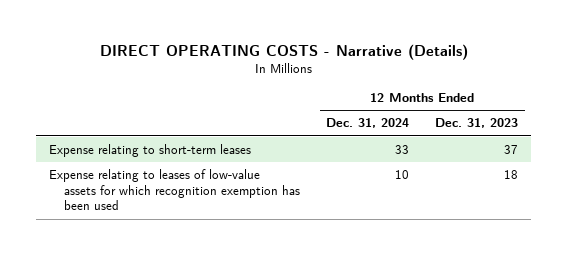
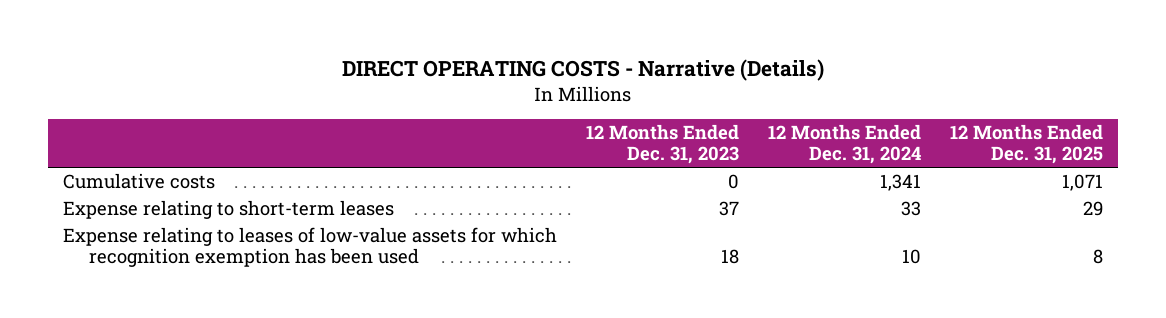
none -> [950,124,1104,165] 12 Months Ended Dec. 31, 2025
none -> [62,172,215,189] Cumulative costs

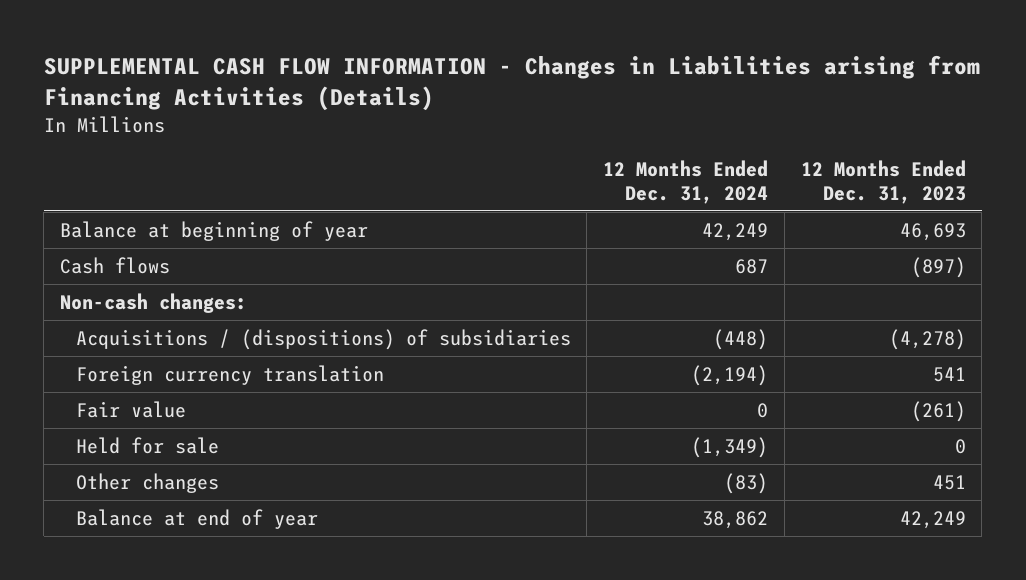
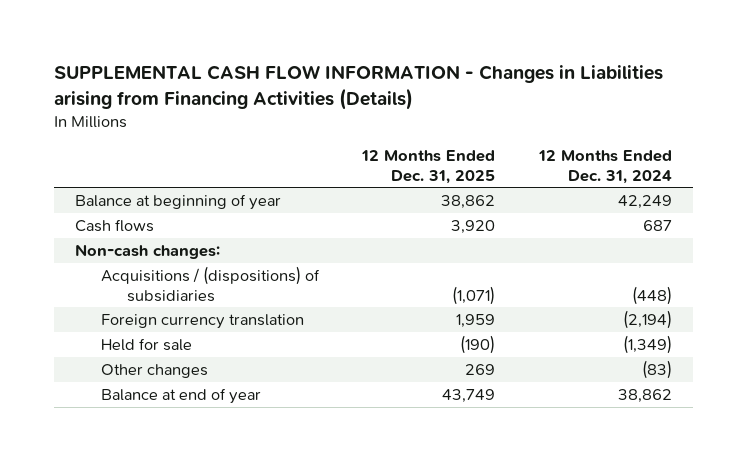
[800,160,966,204] 12 Months Ended Dec. 31, 2023 -> none
none -> [361,149,496,184] 12 Months Ended Dec. 31, 2025
[75,400,186,418] Fair value -> none

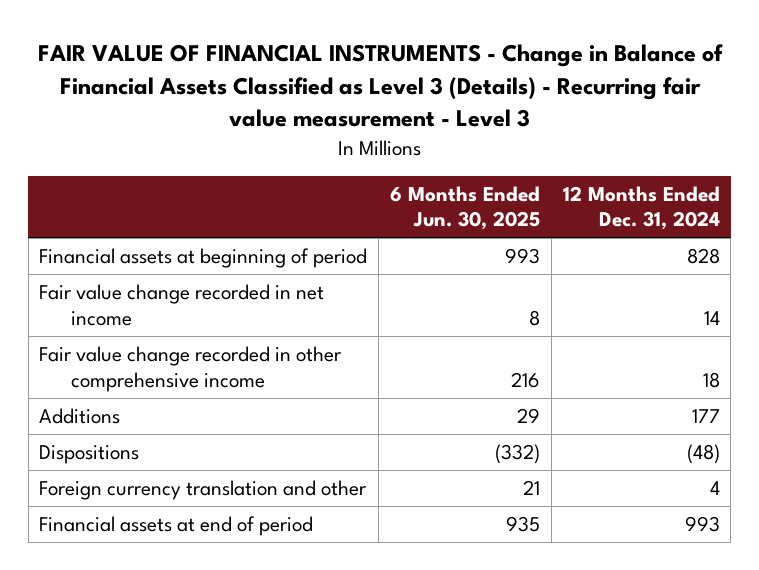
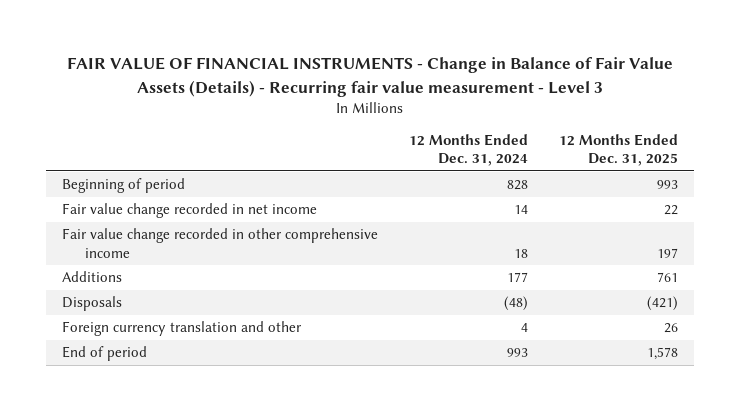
[37,43,723,128] FAIR VALUE OF FINANCIAL INSTRUMENTS - Change in Balance of Financial Assets Classified as Level 3 (Details) - Recurring fair value measurement - Level 3 -> [67,57,674,97] FAIR VALUE OF FINANCIAL INSTRUMENTS - Change in Balance of Fair Value Assets (Details) - Recurring fair value measurement - Level 3
[390,185,541,231] 6 Months Ended Jun. 30, 2025 -> none
none -> [559,133,679,167] 12 Months Ended Dec. 31, 2025
[39,247,368,268] Financial assets at beginning of period -> [61,178,185,194] Beginning of period
[39,444,140,464] Dispositions -> [61,296,122,312] Disposals
[39,515,314,536] Financial assets at end of period -> [61,346,147,362] End of period

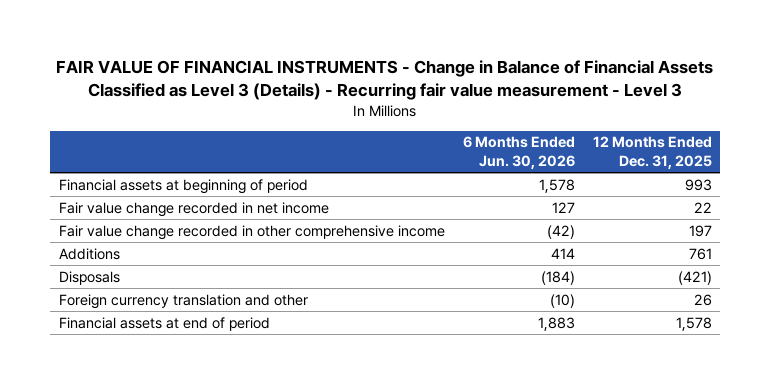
[67,57,674,97] FAIR VALUE OF FINANCIAL INSTRUMENTS - Change in Balance of Fair Value Assets (Details) - Recurring fair value measurement - Level 3 -> [56,60,714,101] FAIR VALUE OF FINANCIAL INSTRUMENTS - Change in Balance of Financial Assets Classified as Level 3 (Details) - Recurring fair value measurement - Level 3
[409,133,529,167] 12 Months Ended Dec. 31, 2024 -> none
none -> [462,136,575,170] 6 Months Ended Jun. 30, 2026
[61,178,185,194] Beginning of period -> [59,178,309,194] Financial assets at beginning of period
[61,346,147,362] End of period -> [59,316,271,331] Financial assets at end of period

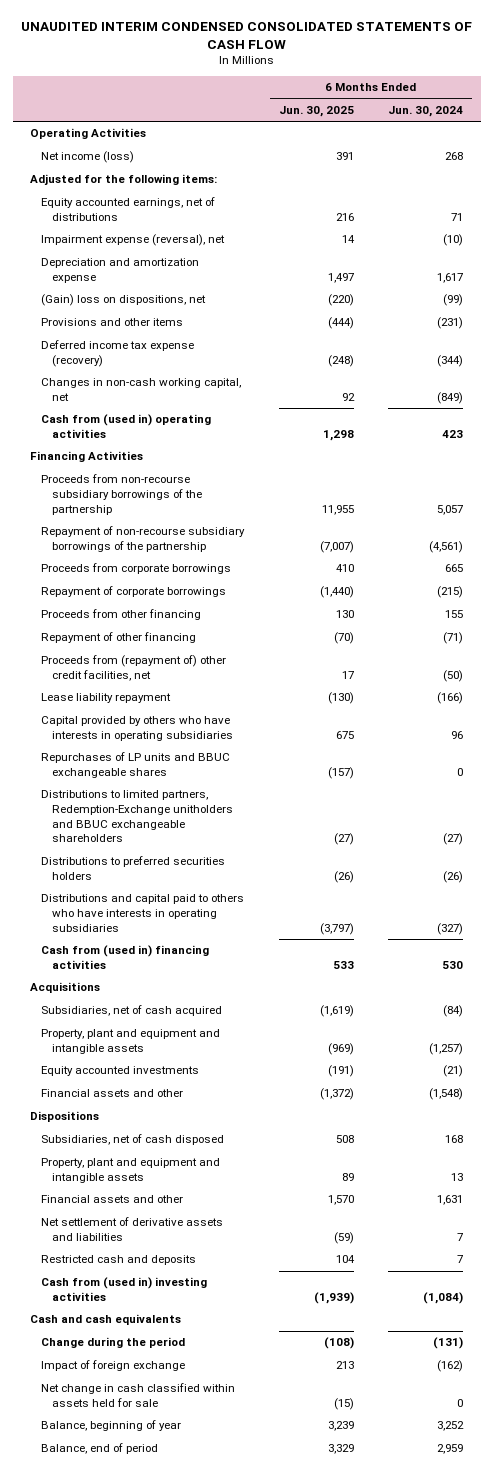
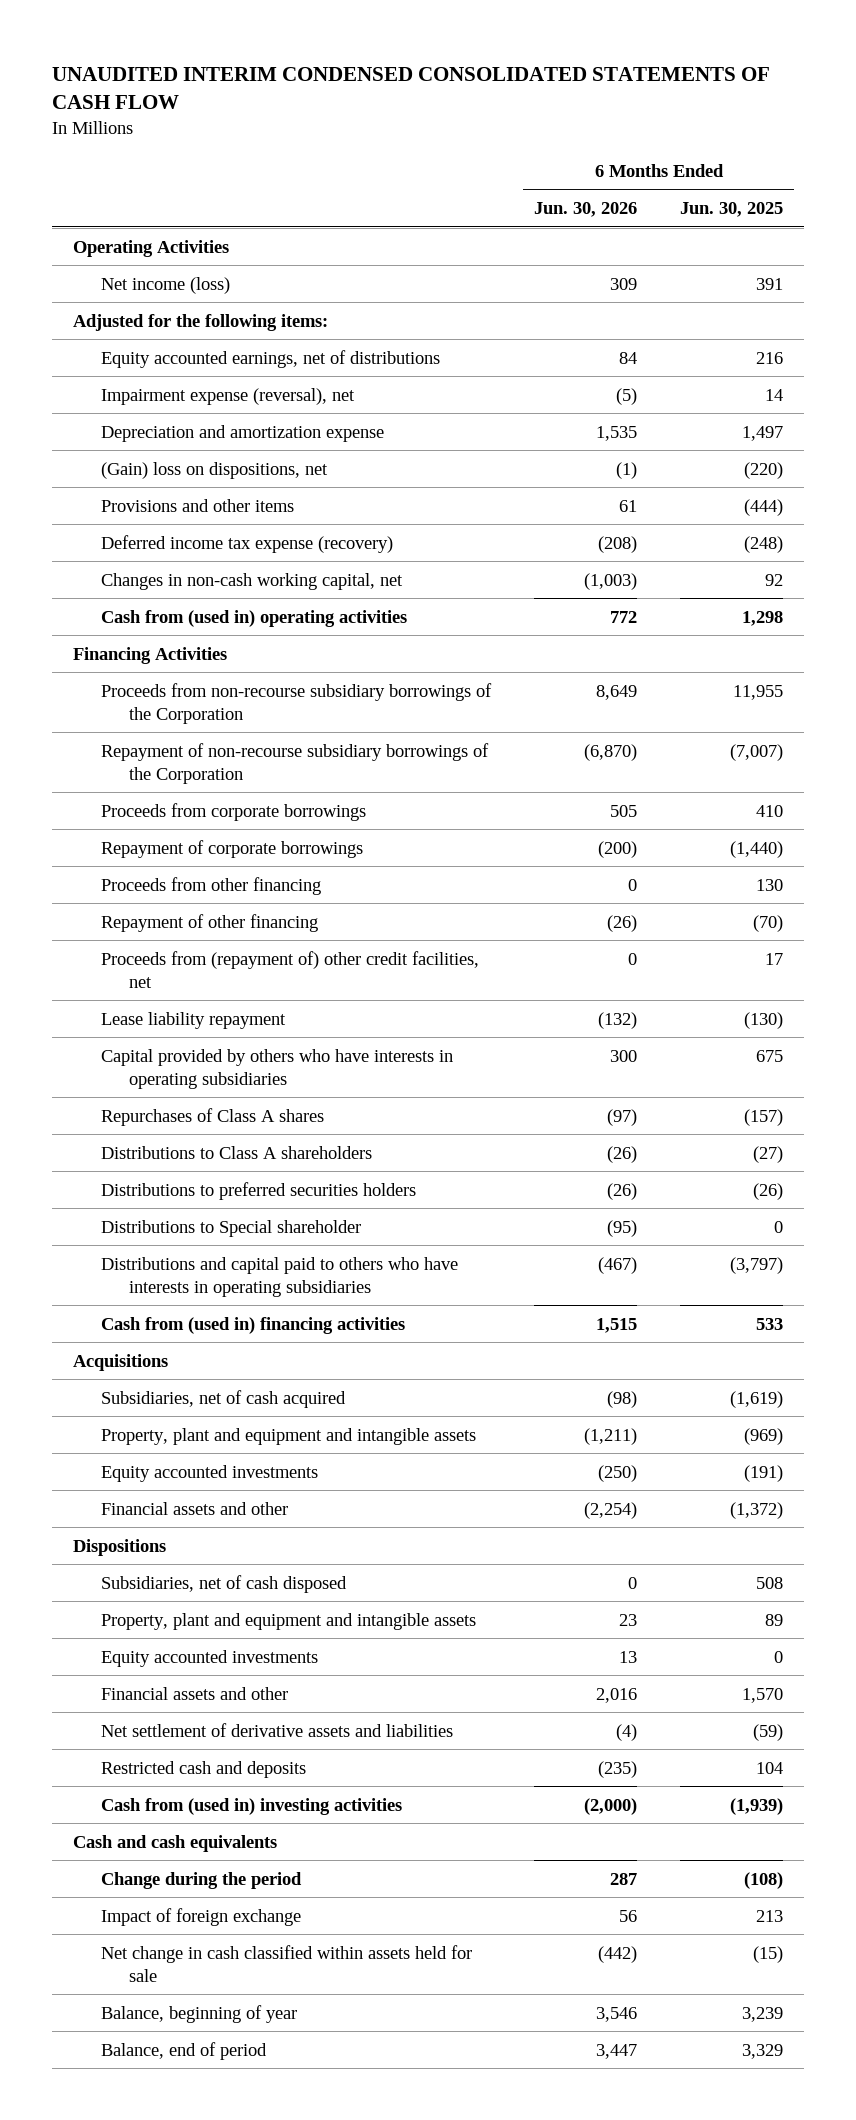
[388,106,464,118] Jun. 30, 2024 -> none
none -> [534,201,638,217] Jun. 30, 2026
[41,474,203,515] Proceeds from non-recourse subsidiary borrowings of the partnership -> [101,682,493,724] Proceeds from non-recourse subsidiary borrowings of the Corporation
[41,526,246,553] Repayment of non-recourse subsidiary borrowings of the partnership -> [101,742,490,784] Repayment of non-recourse subsidiary borrowings of the Corporation
[41,752,231,779] Repurchases of LP units and BBUC exchangeable shares -> [101,1107,325,1126] Repurchases of Class A shares
[41,790,234,843] Distributions to limited partners, Redemption-Exchange unitholders and BBUC exchangeable shareholders -> [101,1145,373,1159] Distributions to Class A shareholders
none -> [101,1219,362,1237] Distributions to Special shareholder
none -> [101,1649,319,1667] Equity accounted investments

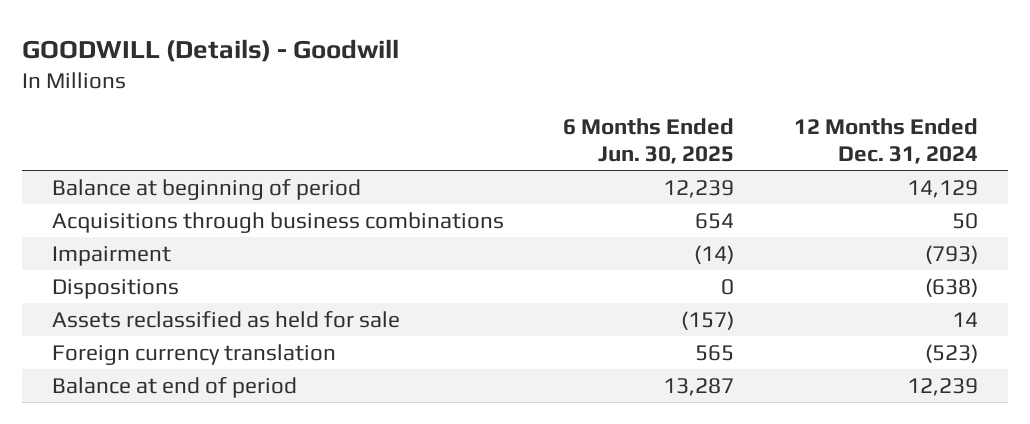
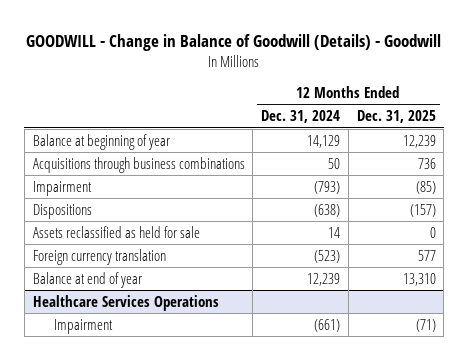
[22,38,400,62] GOODWILL (Details) - Goodwill -> [26,33,442,51] GOODWILL - Change in Balance of Goodwill (Details) - Goodwill
[563,118,735,165] 6 Months Ended Jun. 30, 2025 -> none
none -> [356,110,436,124] Dec. 31, 2025
[52,178,362,200] Balance at beginning of period -> [32,133,170,150] Balance at beginning of year
[52,376,298,398] Balance at end of period -> [32,271,142,288] Balance at end of year
none -> [32,294,219,311] Healthcare Services Operations
none -> [54,318,114,334] Impairment

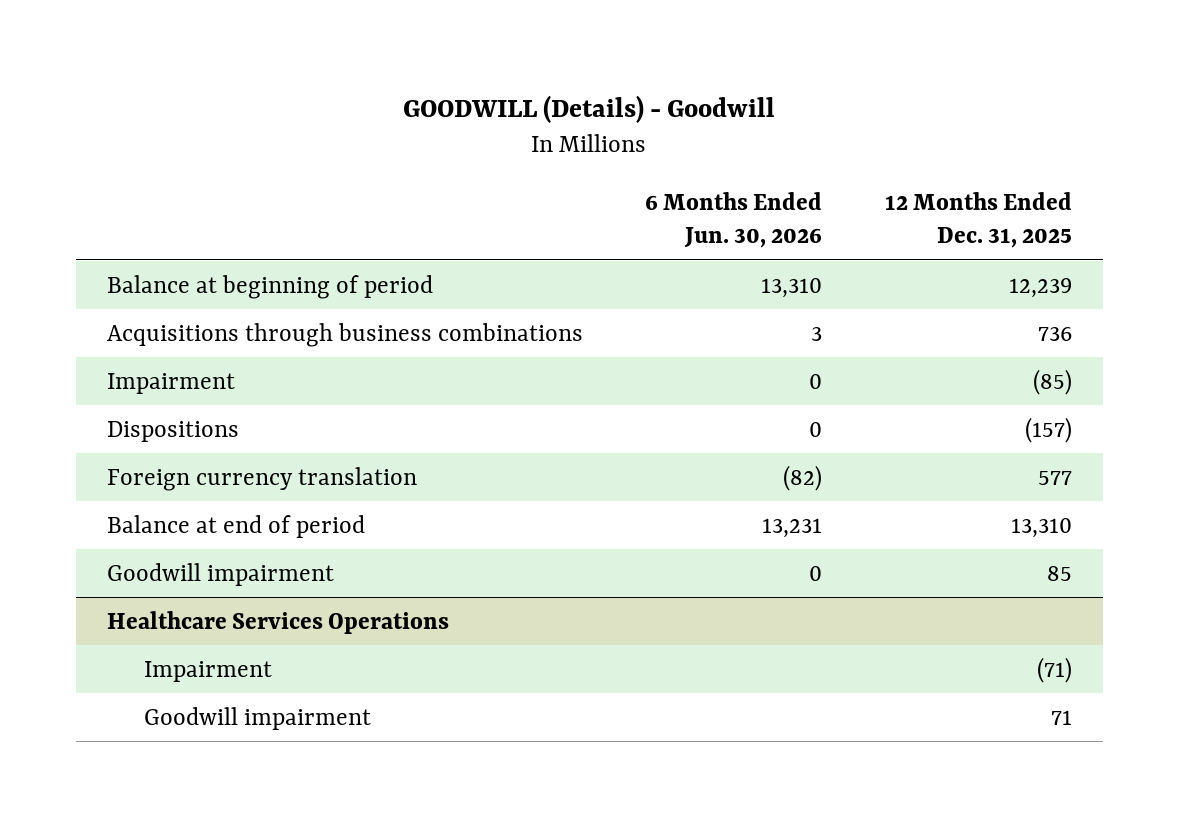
[26,33,442,51] GOODWILL - Change in Balance of Goodwill (Details) - Goodwill -> [403,94,776,123] GOODWILL (Details) - Goodwill
[261,110,341,124] Dec. 31, 2024 -> none
none -> [645,191,823,249] 6 Months Ended Jun. 30, 2026
[32,133,170,150] Balance at beginning of year -> [107,274,434,299] Balance at beginning of period
[32,225,200,238] Assets reclassified as held for sale -> none
[32,271,142,288] Balance at end of year -> [107,514,366,538] Balance at end of period
none -> [107,562,335,586] Goodwill impairment
none -> [144,706,372,730] Goodwill impairment

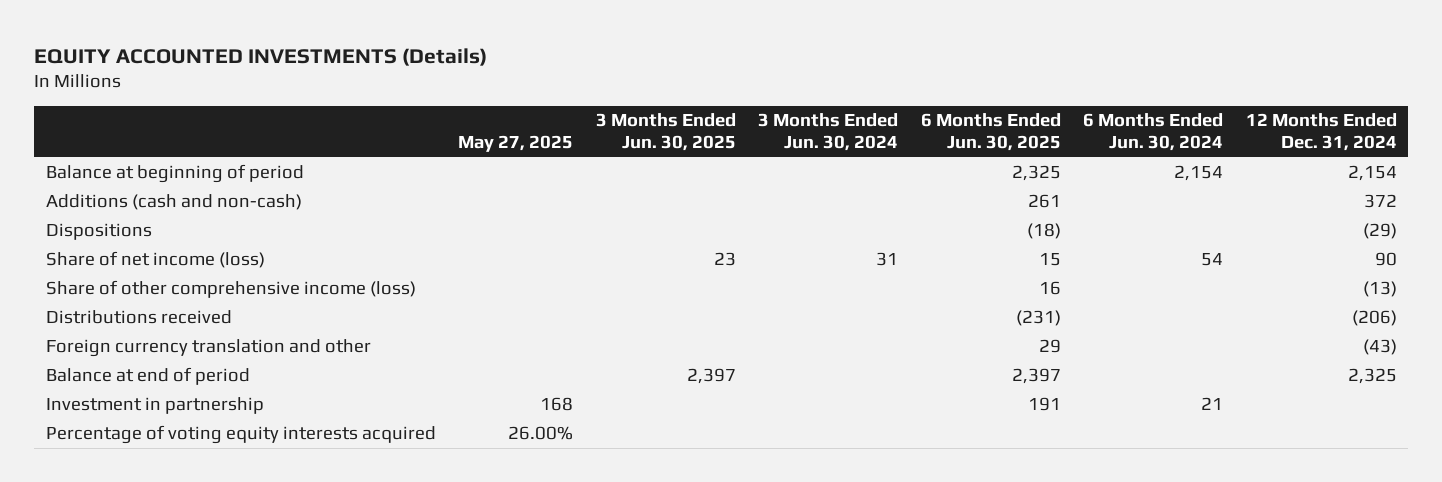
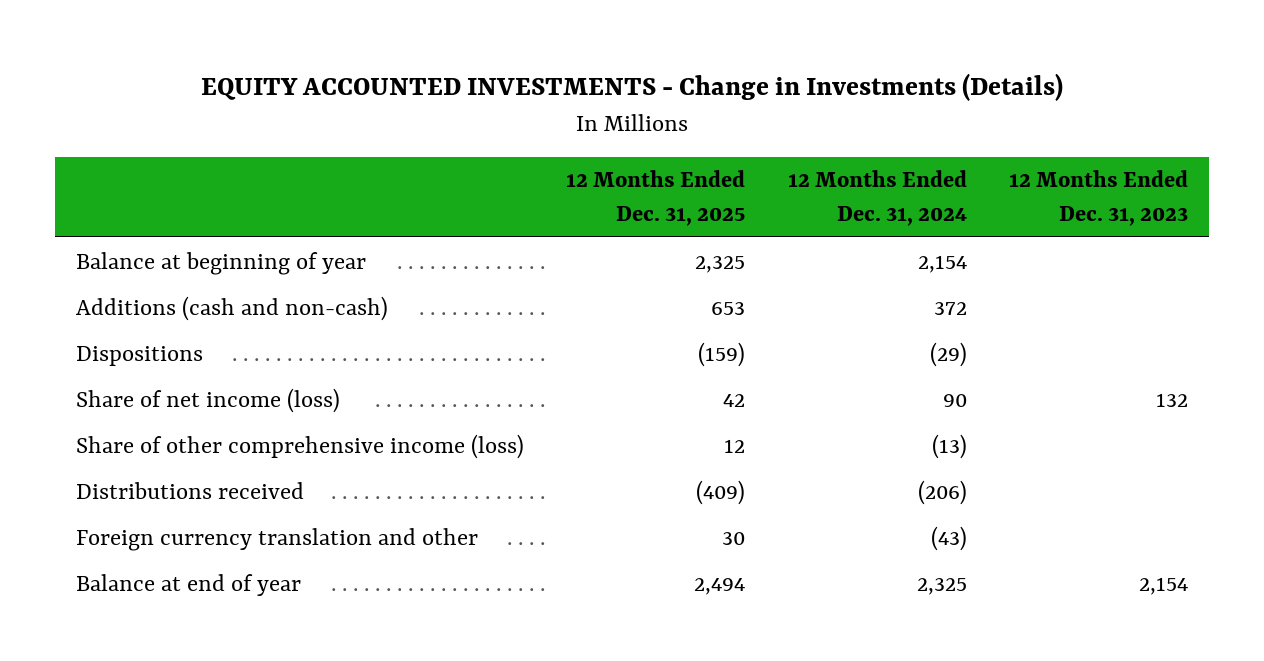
[34,47,488,66] EQUITY ACCOUNTED INVESTMENTS (Details) -> [201,73,1064,102] EQUITY ACCOUNTED INVESTMENTS - Change in Investments (Details)
[458,135,574,153] May 27, 2025 -> none
[595,112,736,152] 3 Months Ended Jun. 30, 2025 -> none
[758,112,899,152] 3 Months Ended Jun. 30, 2024 -> none
[920,112,1061,152] 6 Months Ended Jun. 30, 2025 -> none
[1083,112,1224,152] 6 Months Ended Jun. 30, 2024 -> none
none -> [566,170,746,226] 12 Months Ended Dec. 31, 2025
none -> [1009,170,1189,226] 12 Months Ended Dec. 31, 2023
[45,164,304,184] Balance at beginning of period -> [76,251,367,275] Balance at beginning of year
[45,397,264,415] Investment in partnership -> none
[45,425,436,445] Percentage of voting equity interests acquired -> none
[45,367,250,386] Balance at end of period -> [76,573,302,596] Balance at end of year

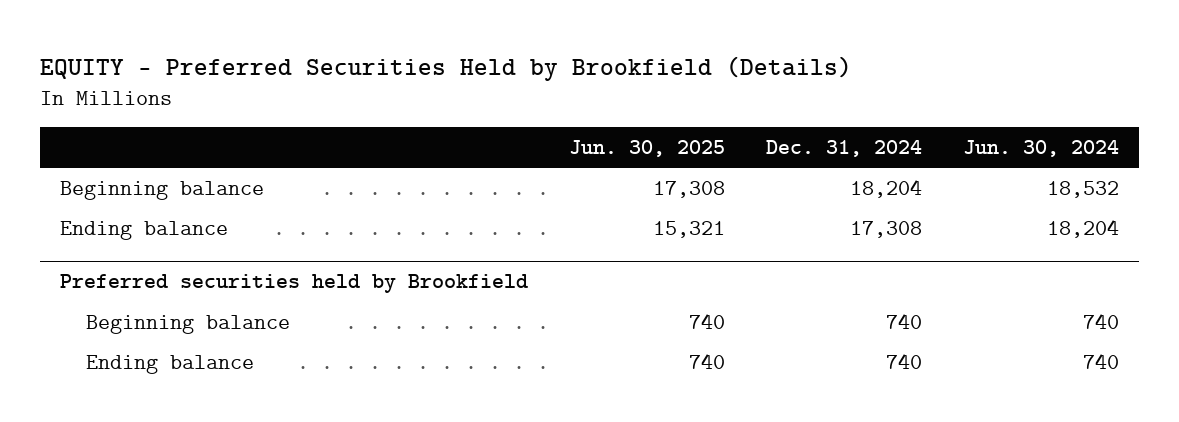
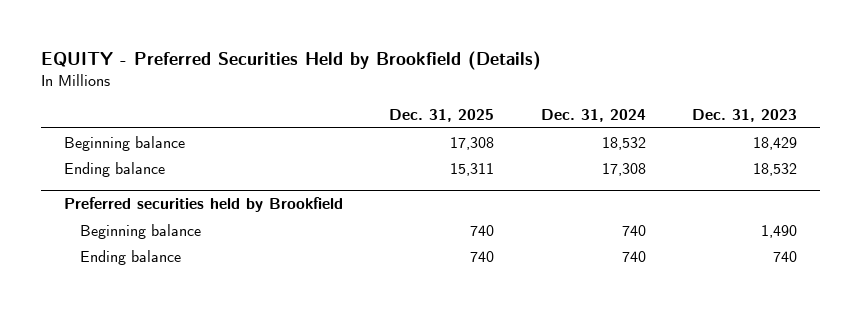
[569,140,726,158] Jun. 30, 2025 -> none
[963,140,1120,158] Jun. 30, 2024 -> none
none -> [389,109,495,123] Dec. 31, 2025
none -> [692,109,798,123] Dec. 31, 2023
[850,178,923,198] 18,204 -> [601,136,646,150] 18,532

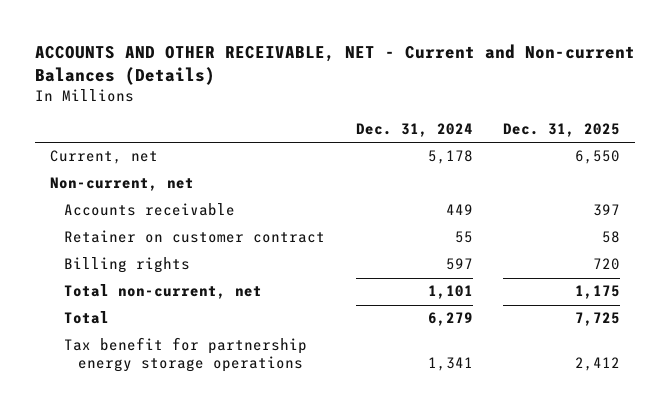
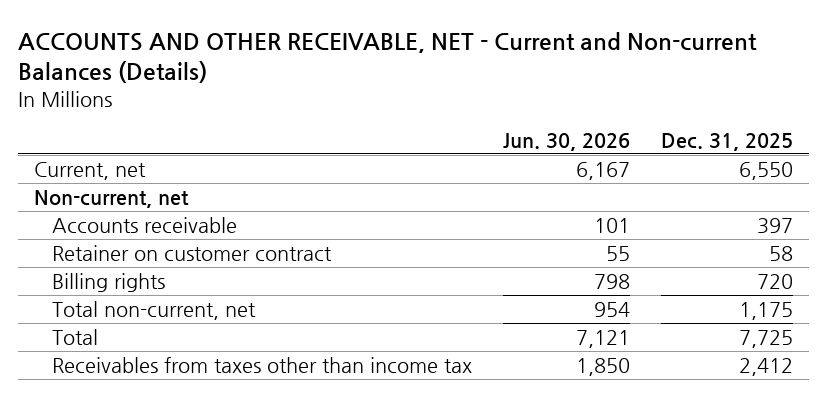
[355,123,473,138] Dec. 31, 2024 -> none
none -> [503,132,631,151] Jun. 30, 2026
[64,337,308,372] Tax benefit for partnership energy storage operations -> [51,356,472,373] Receivables from taxes other than income tax

